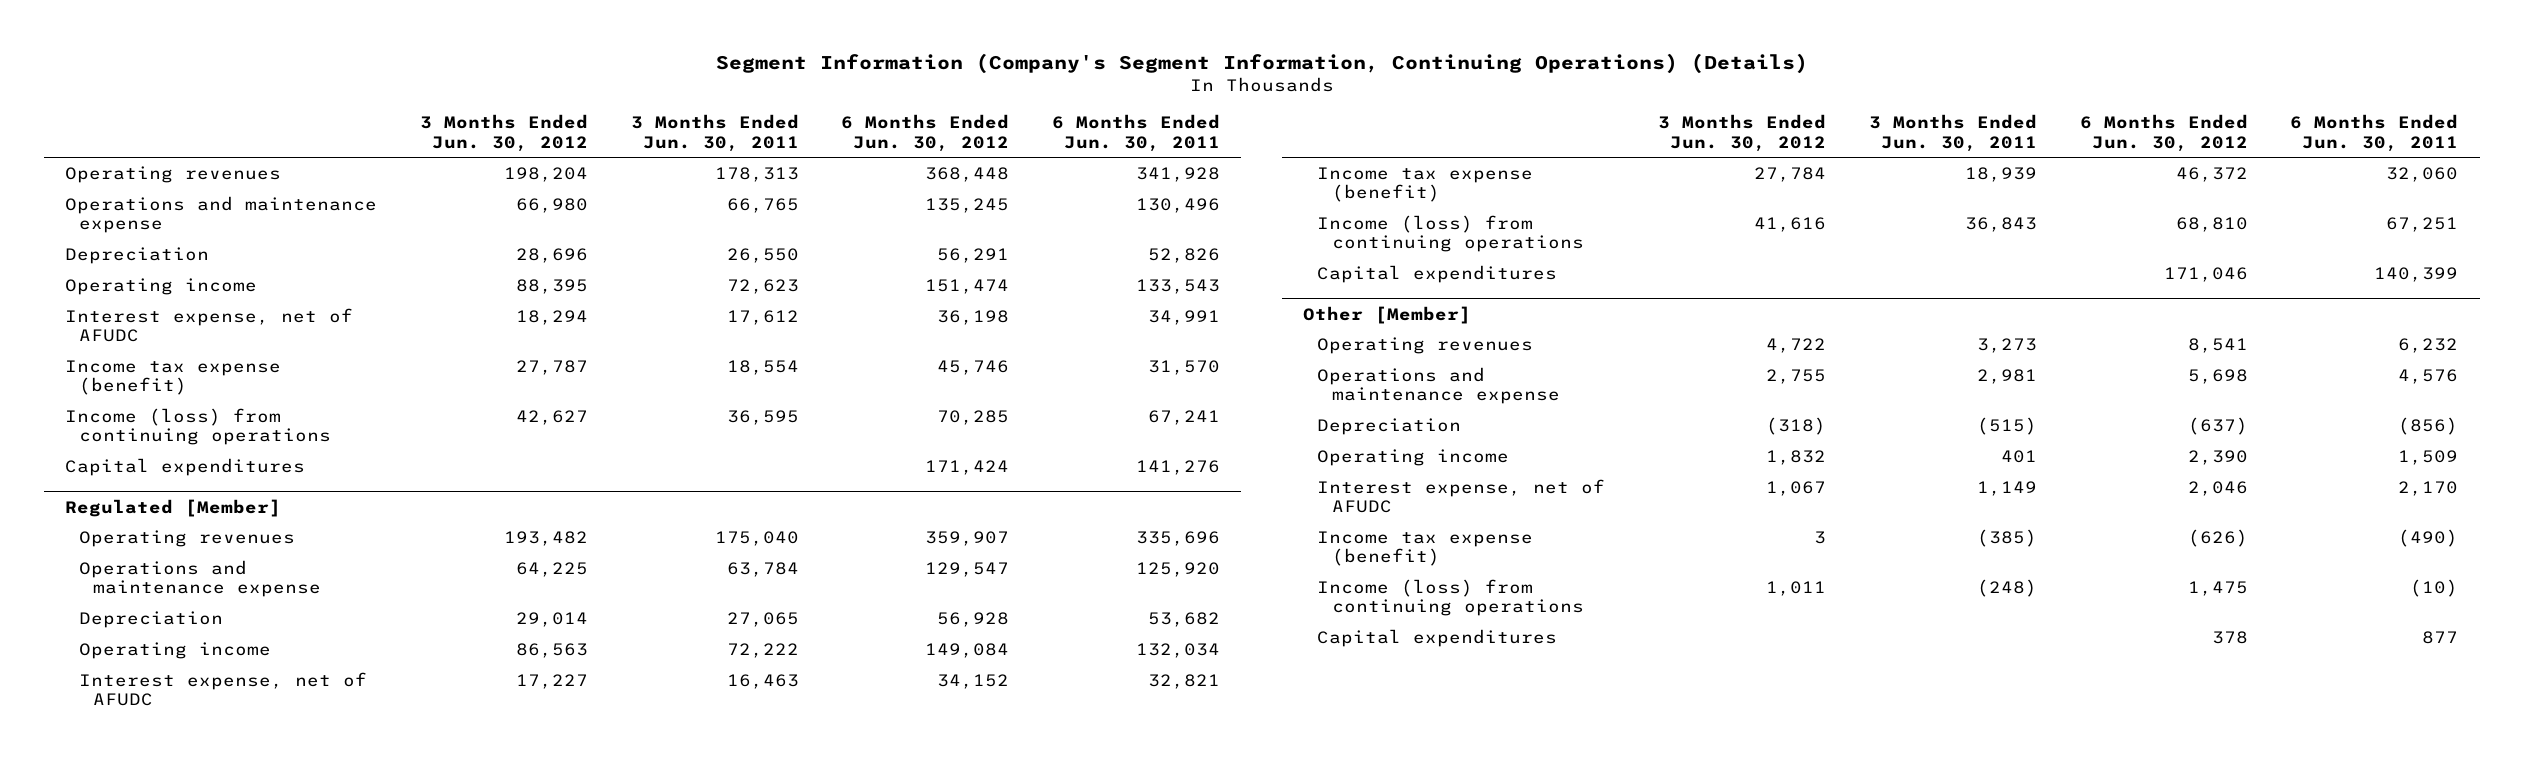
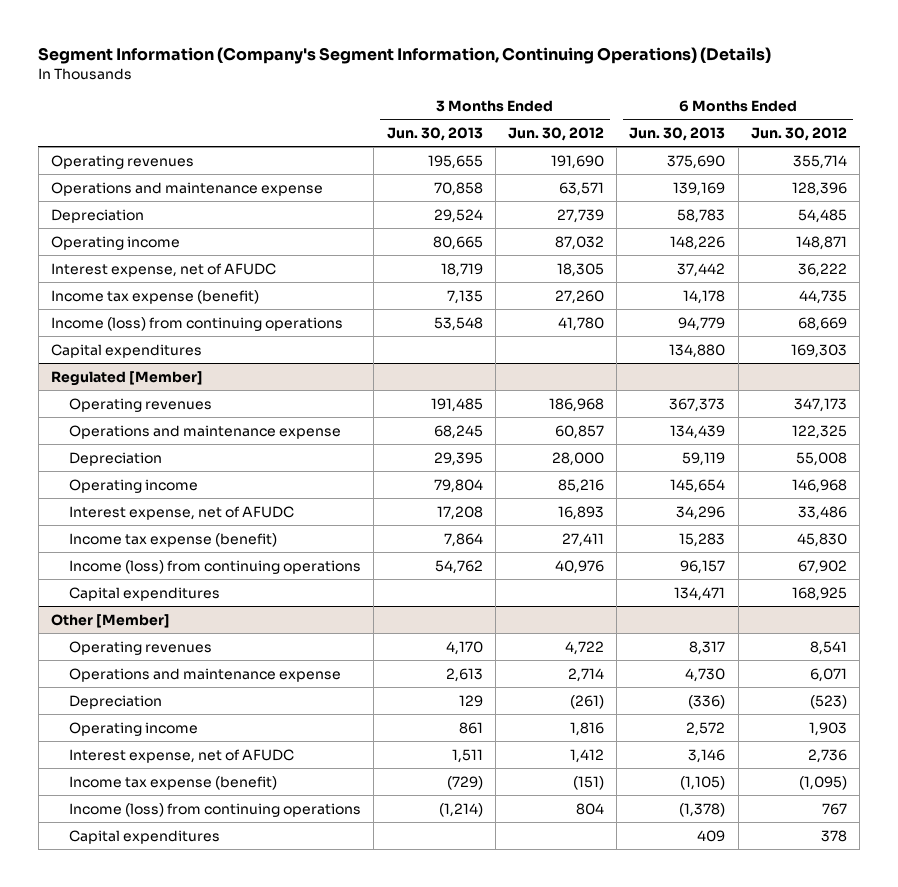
[630,114,799,152] 3 Months Ended Jun. 30, 2011 -> none
[1051,114,1220,152] 6 Months Ended Jun. 30, 2011 -> none
none -> [386,126,483,141] Jun. 30, 2013
none -> [629,126,726,141] Jun. 30, 2013
[503,167,588,183] 198,204 -> [550,154,604,169] 191,690
[925,167,1010,183] 368,448 -> [792,154,847,169] 355,714
[515,198,588,214] 66,980 -> [558,181,604,196] 63,571
[925,198,1010,214] 135,245 -> [791,181,847,196] 128,396
[515,248,588,264] 28,696 -> [556,208,604,223] 27,739
[937,248,1010,264] 56,291 -> [797,208,847,223] 54,485
[515,279,588,295] 88,395 -> [554,235,604,250] 87,032
[925,279,1010,295] 151,474 -> [795,235,847,250] 148,871
[515,310,588,326] 18,294 -> [556,262,604,277] 18,305
[937,310,1010,326] 36,198 -> [797,262,847,277] 36,222
[515,360,588,376] 27,787 -> [554,289,604,304] 27,260
[937,360,1010,376] 45,746 -> [798,289,847,304] 44,735
[515,410,588,426] 42,627 -> [557,316,604,331] 41,780
[937,410,1010,426] 70,285 -> [797,316,847,331] 68,669
[925,460,1010,476] 171,424 -> [790,343,847,358] 169,303
[503,531,588,547] 193,482 -> [548,397,604,412] 186,968
[925,531,1010,547] 359,907 -> [793,397,847,412] 347,173
[515,562,588,578] 64,225 -> [554,424,604,439] 60,857
[925,562,1010,578] 129,547 -> [791,424,847,439] 122,325
[515,612,588,628] 29,014 -> [551,451,604,466] 28,000
[937,612,1010,628] 56,928 -> [795,451,847,466] 55,008
[515,643,588,659] 86,563 -> [557,478,604,493] 85,216
[925,643,1010,659] 149,084 -> [791,478,847,493] 146,968
[515,674,588,690] 17,227 -> [557,505,604,520] 16,893
[937,674,1010,690] 34,152 -> [797,505,847,520] 33,486
[1754,167,1827,183] 27,784 -> [561,532,604,547] 27,411
[2175,167,2248,183] 46,372 -> [796,532,847,547] 45,830
[1754,217,1827,233] 41,616 -> [554,559,604,574] 40,976
[2175,217,2248,233] 68,810 -> [797,559,847,574] 67,902
[2163,267,2248,283] 171,046 -> [791,586,847,601] 168,925
[1766,369,1827,385] 2,755 -> [567,667,604,682] 2,714
[2187,369,2248,385] 5,698 -> [809,667,847,682] 6,071
[1766,417,1827,436] (318) -> [569,694,604,709] (261)
[2187,417,2248,436] (637) -> [809,694,847,709] (523)
[1766,450,1827,466] 1,832 -> [569,721,604,736] 1,816
[2187,450,2248,466] 2,390 -> [808,721,847,736] 1,903
[1766,481,1827,497] 1,067 -> [569,748,604,763] 1,412
[2187,481,2248,497] 2,046 -> [807,748,847,763] 2,736
[1814,531,1827,545] 3 -> [572,775,604,790] (151)
[2187,529,2248,548] (626) -> [798,775,847,790] (1,095)
[1766,581,1827,597] 1,011 -> [575,802,604,815] 804
[2187,581,2248,597] 1,475 -> [821,802,847,815] 767

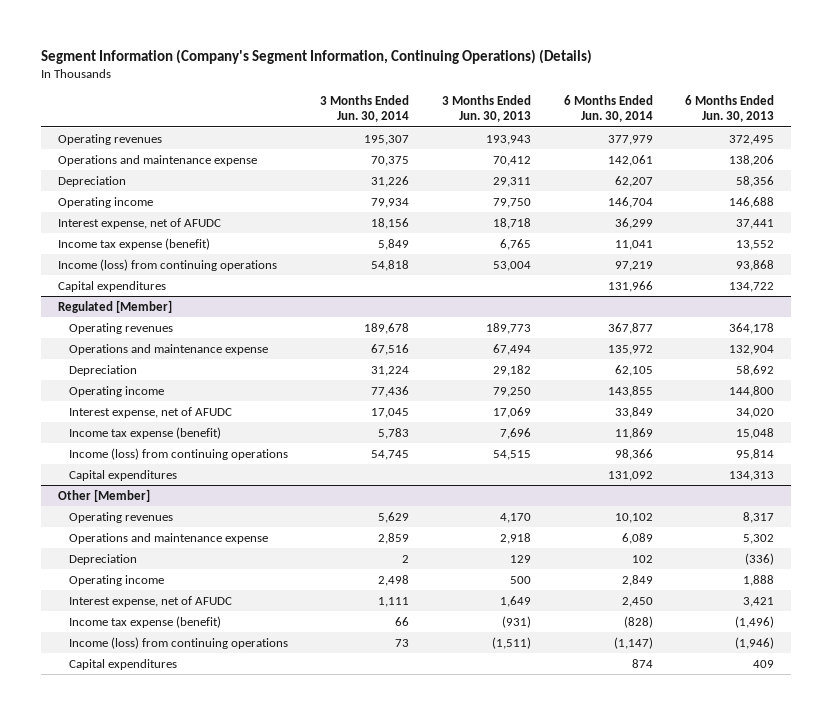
[507,126,604,141] Jun. 30, 2012 -> none
[750,126,847,141] Jun. 30, 2012 -> none
none -> [320,95,410,123] 3 Months Ended Jun. 30, 2014
none -> [563,95,653,123] 6 Months Ended Jun. 30, 2014
[427,154,483,169] 195,655 -> [486,134,532,145] 193,943
[667,154,726,169] 375,690 -> [729,134,775,145] 372,495
[433,181,483,196] 70,858 -> [493,155,532,166] 70,412
[673,181,726,196] 139,169 -> [729,154,775,166] 138,206
[433,208,483,223] 29,524 -> [493,176,532,187] 29,311
[677,208,726,223] 58,783 -> [736,175,775,187] 58,356
[432,235,483,250] 80,665 -> [493,197,532,208] 79,750
[670,235,726,250] 148,226 -> [729,196,775,208] 146,688
[440,262,483,277] 18,719 -> [493,217,532,229] 18,718
[677,262,726,277] 37,442 -> [736,218,775,229] 37,441
[446,289,483,304] 7,135 -> [500,238,532,250] 6,765
[683,289,726,304] 14,178 -> [736,239,775,250] 13,552
[433,316,483,331] 53,548 -> [493,260,532,271] 53,004
[678,316,726,331] 94,779 -> [736,259,775,271] 93,868
[669,343,726,358] 134,880 -> [729,281,775,292] 134,722
[430,397,483,412] 191,485 -> [486,322,532,334] 189,773
[669,397,726,412] 367,373 -> [729,322,775,334] 364,178
[433,424,483,439] 68,245 -> [493,343,532,355] 67,494
[670,424,726,439] 134,439 -> [729,344,775,355] 132,904
[433,451,483,466] 29,395 -> [493,364,532,376] 29,182
[682,451,726,466] 59,119 -> [736,364,775,376] 58,692
[433,478,483,493] 79,804 -> [493,386,532,397] 79,250
[670,478,726,493] 145,654 -> [729,385,775,397] 144,800
[436,505,483,520] 17,208 -> [493,406,532,418] 17,069
[676,505,726,520] 34,296 -> [736,407,775,418] 34,020
[443,532,483,547] 7,864 -> [500,427,532,439] 7,696
[679,532,726,547] 15,283 -> [736,427,775,439] 15,048
[434,559,483,574] 54,762 -> [493,449,532,460] 54,515
[680,559,726,574] 96,157 -> [736,448,775,460] 95,814
[674,586,726,601] 134,471 -> [729,470,775,481] 134,313
[445,667,483,682] 2,613 -> [500,532,532,544] 2,918
[685,667,726,682] 4,730 -> [743,533,775,544] 5,302
[458,721,483,734] 861 -> [510,575,532,584] 500
[686,721,726,736] 2,572 -> [743,574,775,586] 1,888
[451,748,483,763] 1,511 -> [500,595,532,607] 1,649
[688,748,726,763] 3,146 -> [743,596,775,607] 3,421
[446,775,483,790] (729) -> [502,615,532,628] (931)
[680,775,726,790] (1,105) -> [735,615,775,628] (1,496)
[438,802,483,817] (1,214) -> [492,636,532,649] (1,511)
[679,802,726,817] (1,378) -> [735,636,775,649] (1,946)

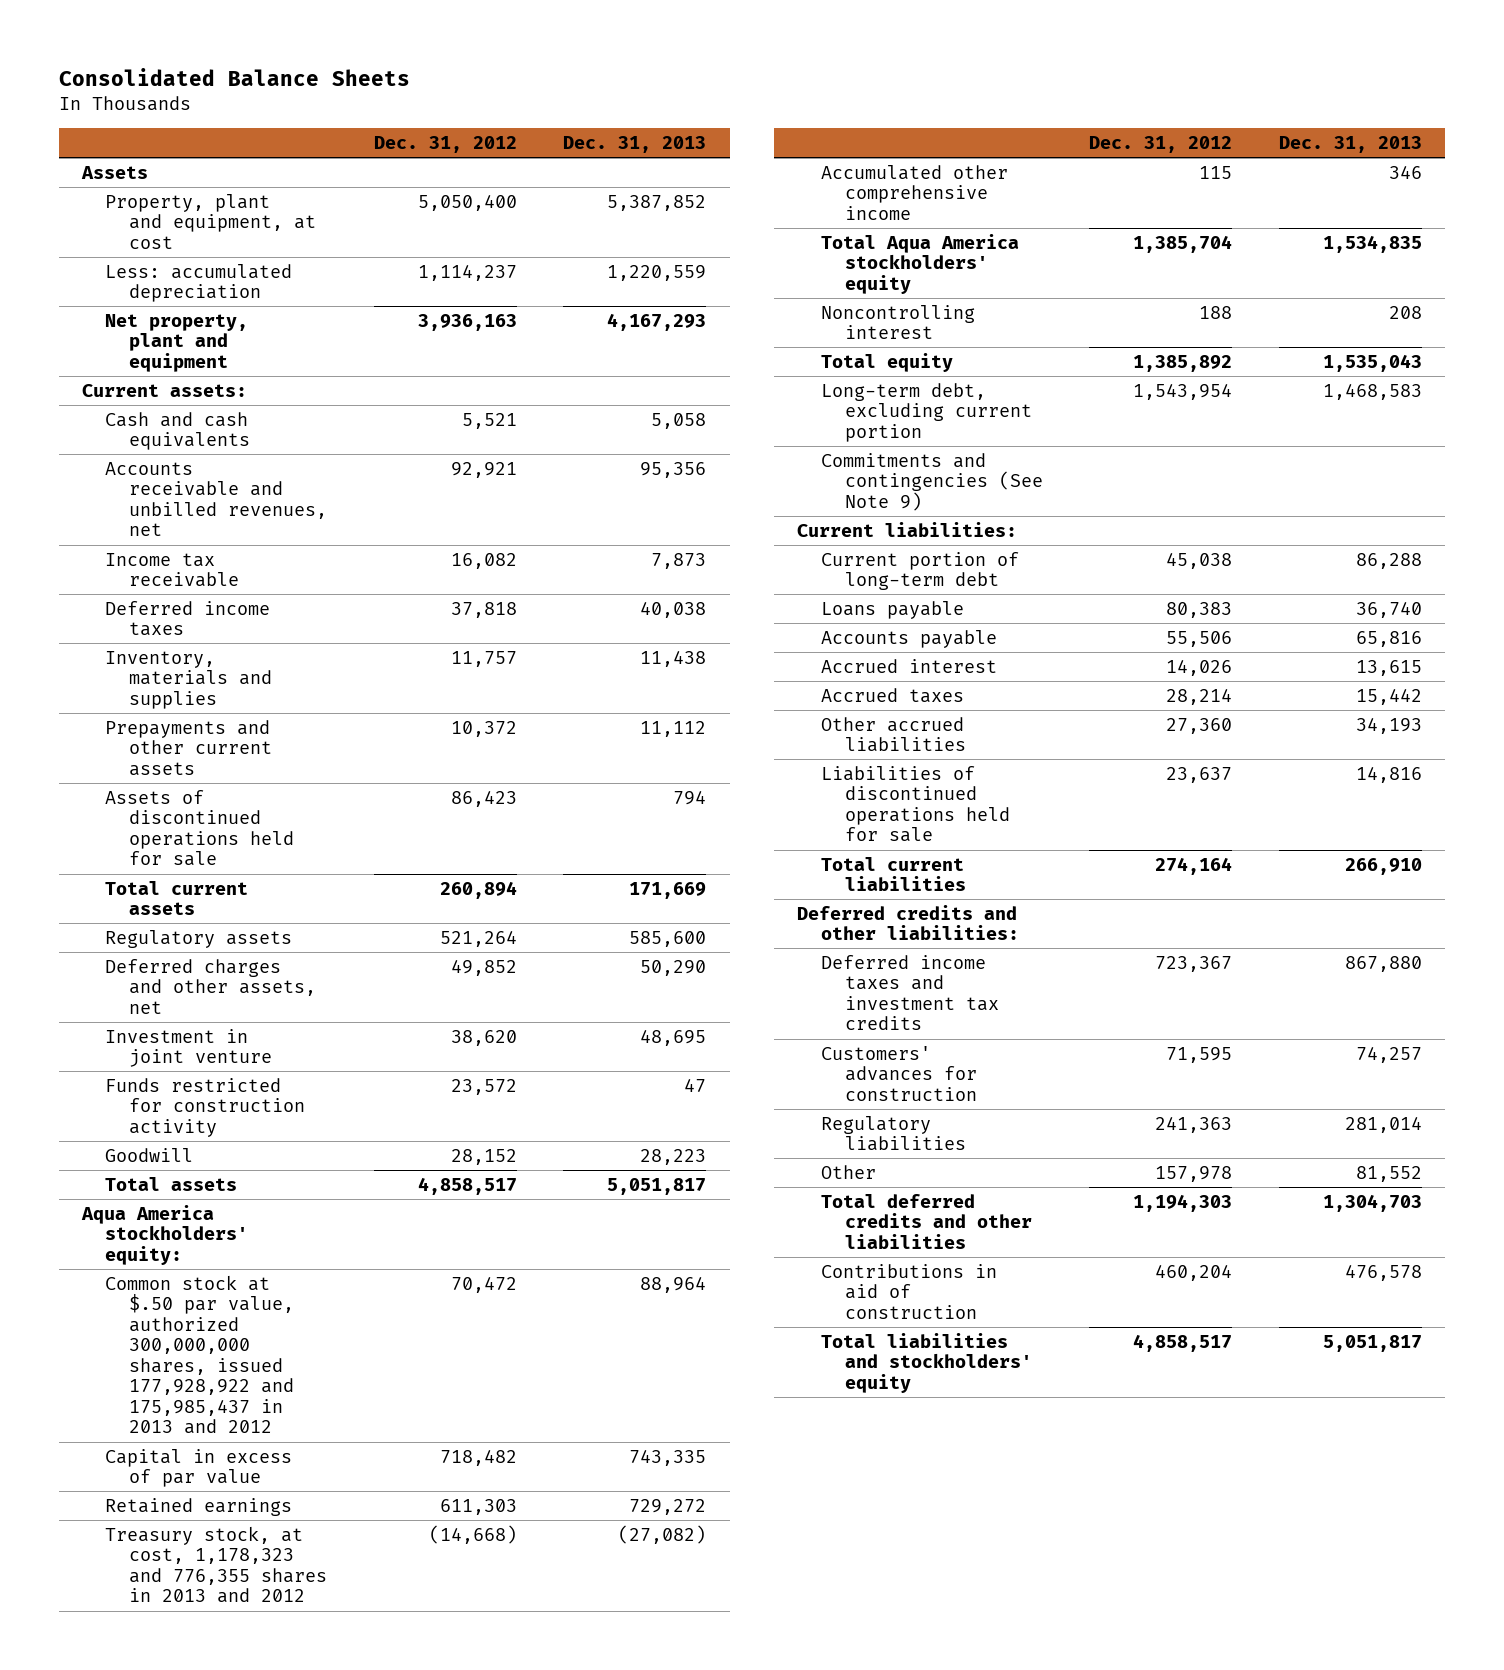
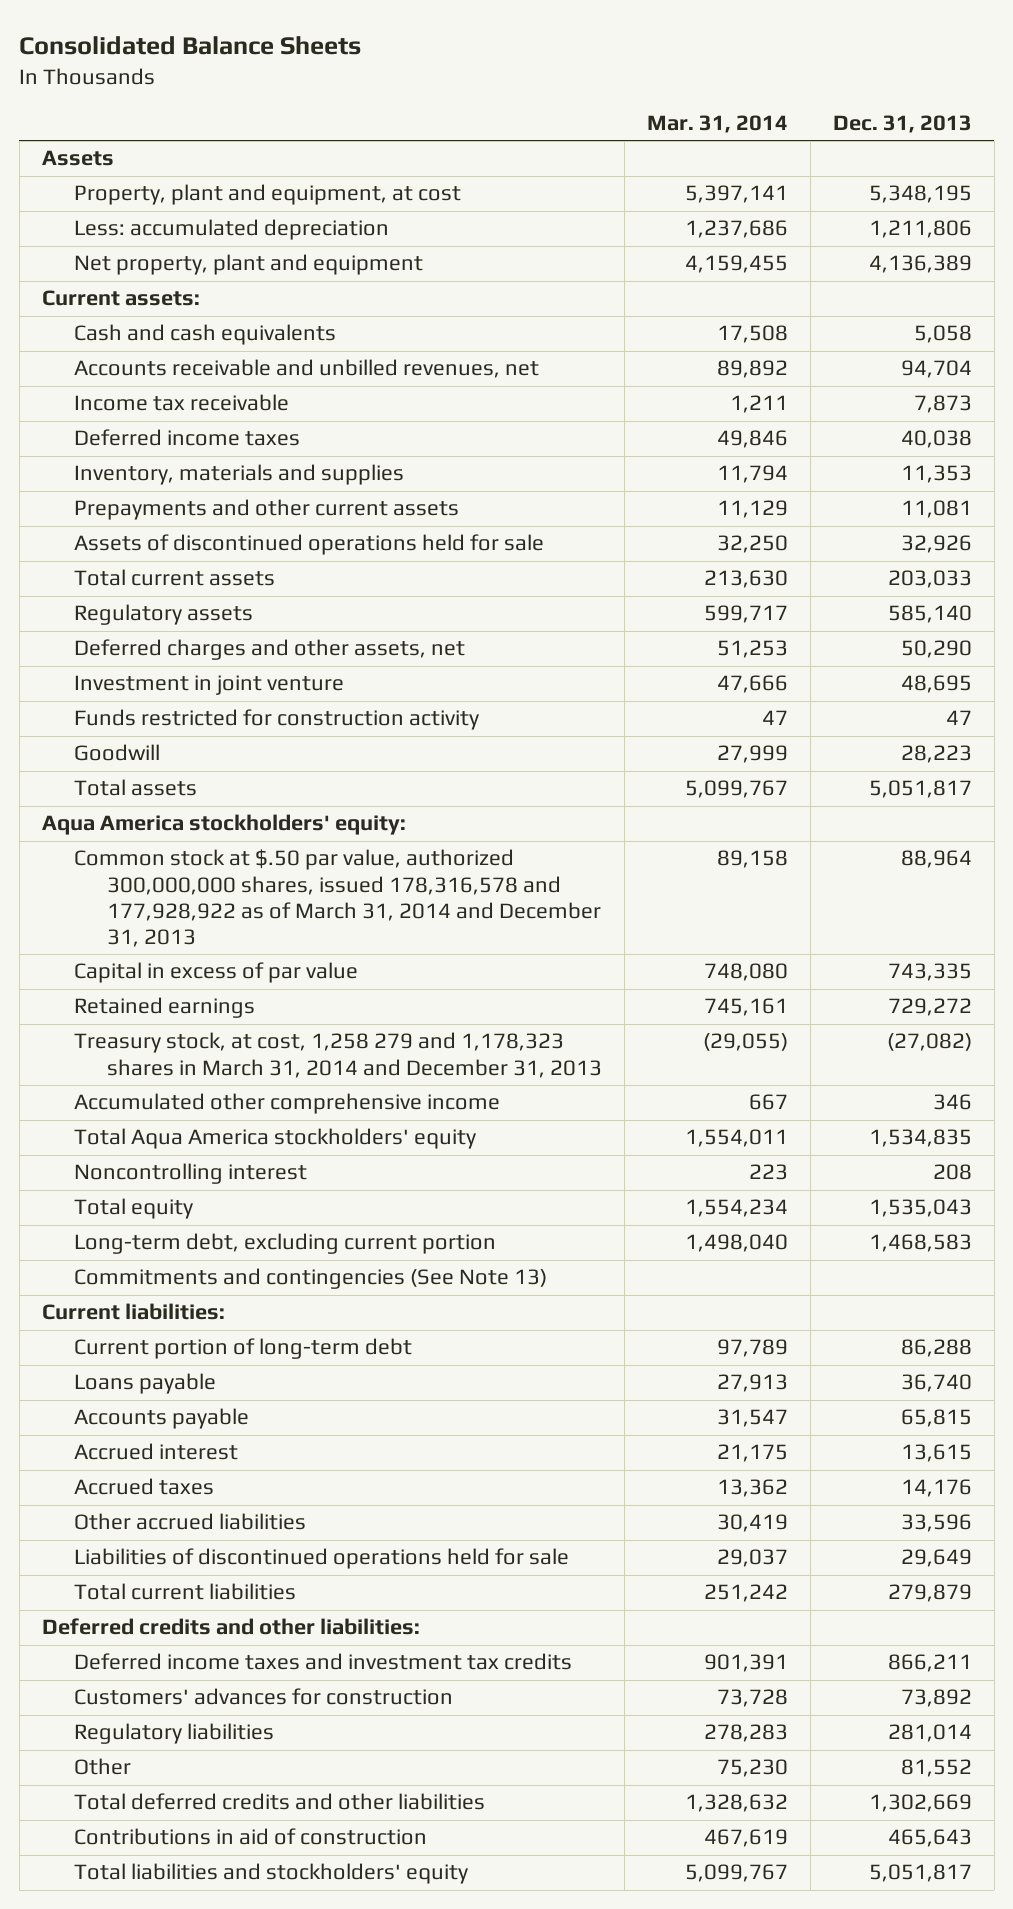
[373,135,517,153] Dec. 31, 2012 -> none
none -> [646,115,788,134] Mar. 31, 2014
[607,194,707,211] 5,387,852 -> [868,185,972,204] 5,348,195
[607,264,707,281] 1,220,559 -> [868,220,972,239] 1,211,806
[607,312,707,331] 4,167,293 -> [868,255,972,274] 4,136,389
[640,461,707,478] 95,356 -> [900,360,972,379] 94,704
[640,650,707,667] 11,438 -> [900,465,972,484] 11,353
[640,720,707,737] 11,112 -> [900,500,972,519] 11,081
[673,790,707,805] 794 -> [900,535,972,554] 32,926
[629,881,707,899] 171,669 -> [887,570,972,589] 203,033
[629,930,707,947] 585,600 -> [887,605,972,624] 585,140
[105,1274,295,1435] Common stock at $.50 par value, authorized 300,000,000 shares, issued 177,928,922 and 175,985,437 in 2013 and 2012 -> [74,849,601,948] Common stock at $.50 par value, authorized 300,000,000 shares, issued 178,316,578 and 177,928,922 as of March 31, 2014 and December 31, 2013
[105,1525,328,1604] Treasury stock, at cost, 1,178,323 and 776,355 shares in 2013 and 2012 -> [74,1032,602,1078] Treasury stock, at cost, 1,258 279 and 1,178,323 shares in March 31, 2014 and December 31, 2013
[821,452,1043,511] Commitments and contingencies (See Note 9) -> [74,1268,548,1290] Commitments and contingencies (See Note 13)
[1355,630,1422,647] 65,816 -> [900,1409,972,1428] 65,815
[1355,688,1422,705] 15,442 -> [900,1479,972,1498] 14,176
[1355,717,1422,734] 34,193 -> [900,1514,972,1533] 33,596
[1355,766,1422,783] 14,816 -> [900,1549,972,1568] 29,649
[1344,857,1422,875] 266,910 -> [887,1584,972,1603] 279,879
[1344,955,1422,972] 867,880 -> [887,1654,972,1673] 866,211
[1355,1046,1422,1063] 74,257 -> [900,1689,972,1708] 73,892
[1322,1193,1422,1212] 1,304,703 -> [868,1794,972,1813] 1,302,669
[1344,1264,1422,1281] 476,578 -> [887,1829,972,1848] 465,643

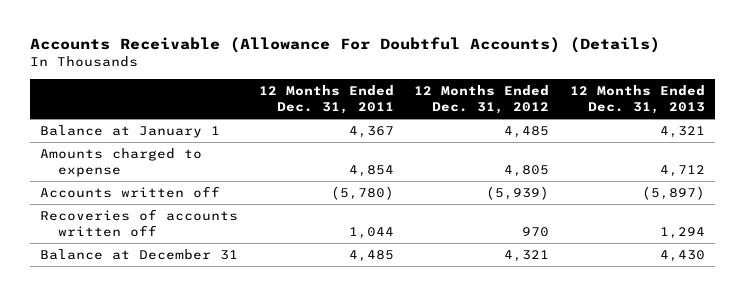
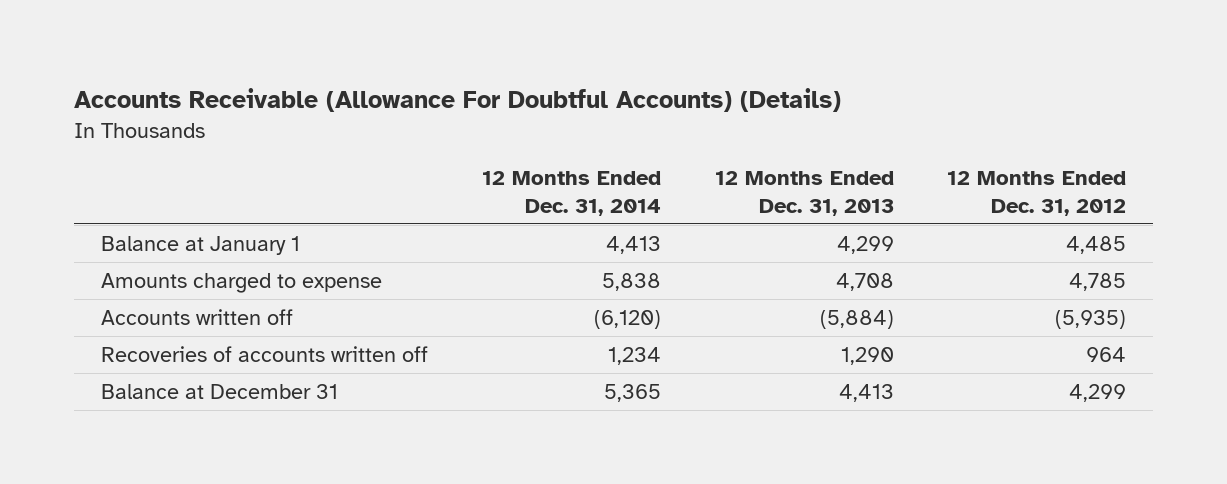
[258,85,394,114] 12 Months Ended Dec. 31, 2011 -> none
none -> [481,171,661,216] 12 Months Ended Dec. 31, 2014
[659,126,705,139] 4,321 -> [836,235,894,254] 4,299
[504,164,550,177] 4,805 -> [1069,272,1127,291] 4,785
[659,164,705,177] 4,712 -> [835,272,894,291] 4,708
[486,186,550,201] (5,939) -> [1055,309,1127,329] (5,935)
[641,186,705,201] (5,897) -> [819,309,894,329] (5,884)
[522,226,550,237] 970 -> [1086,346,1127,362] 964
[659,226,705,239] 1,294 -> [840,346,894,365] 1,290
[504,250,550,263] 4,321 -> [1069,383,1127,402] 4,299
[659,250,705,263] 4,430 -> [838,383,894,402] 4,413

